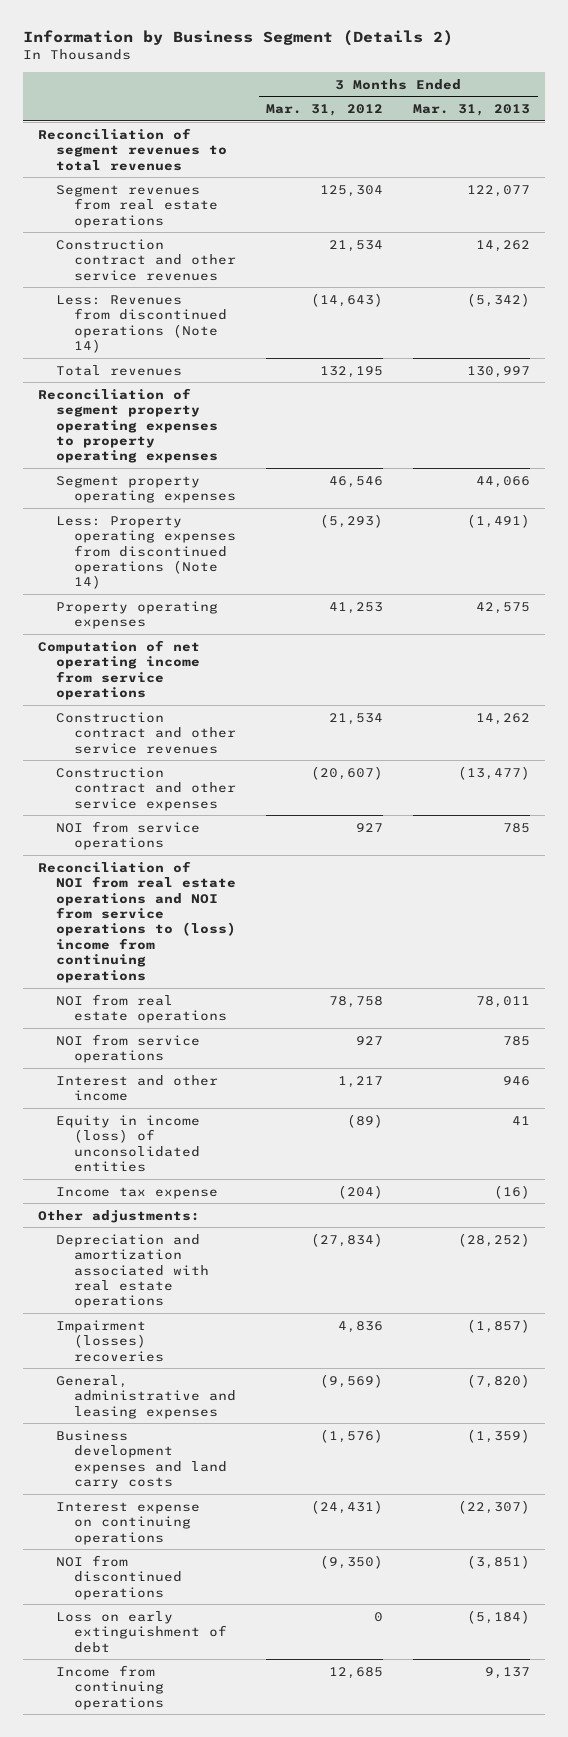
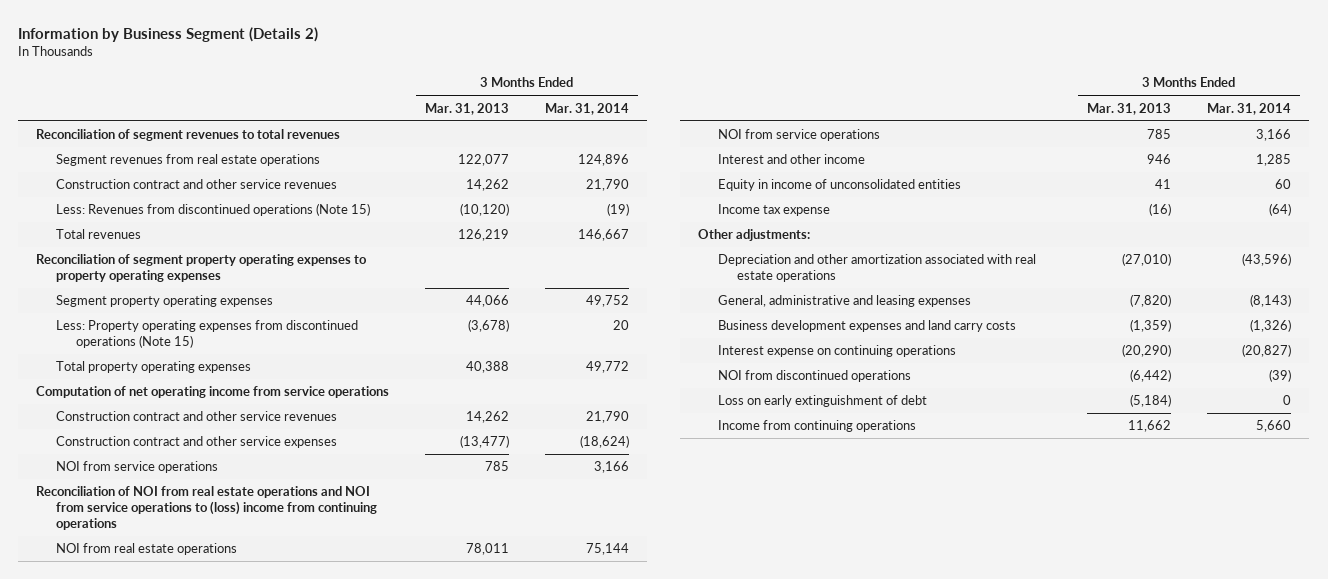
[266,104,384,117] Mar. 31, 2012 -> none
none -> [545,102,630,115] Mar. 31, 2014
[55,294,228,354] Less: Revenues from discontinued operations (Note 14) -> [56,203,371,217] Less: Revenues from discontinued operations (Note 15)
[467,292,531,307] (5,342) -> [460,203,510,217] (10,120)
[467,365,531,378] 130,997 -> [458,229,510,242] 126,219
[55,515,237,590] Less: Property operating expenses from discontinued operations (Note 14) -> [56,320,359,349] Less: Property operating expenses from discontinued operations (Note 15)
[467,513,531,528] (1,491) -> [468,319,510,333] (3,678)
[55,600,218,630] Property operating expenses -> [56,361,252,374] Total property operating expenses
[476,601,531,614] 42,575 -> [466,361,510,374] 40,388
[55,1114,201,1173] Equity in income (loss) of unconsolidated entities -> [717,179,961,192] Equity in income of unconsolidated entities
[55,1319,165,1362] Impairment (losses) recoveries -> none
[55,1233,210,1309] Depreciation and amortization associated with real estate operations -> [717,254,1036,283] Depreciation and other amortization associated with real estate operations
[458,1232,531,1247] (28,252) -> [1122,253,1172,267] (27,010)
[458,1499,531,1514] (22,307) -> [1122,344,1172,358] (20,290)
[467,1554,531,1569] (3,851) -> [1130,369,1172,383] (6,442)
[485,1666,531,1679] 9,137 -> [1128,420,1172,433] 11,662

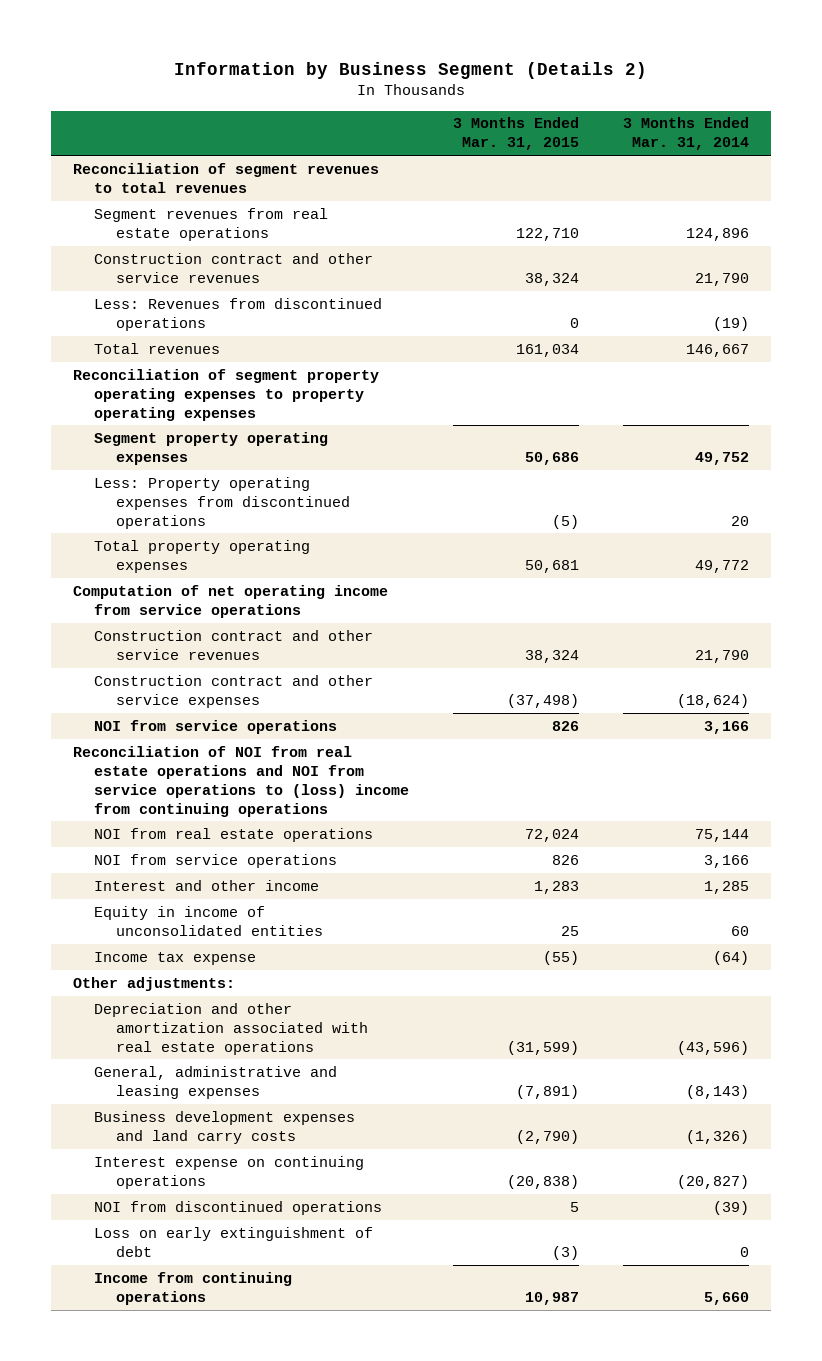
[425,102,510,115] Mar. 31, 2013 -> none
none -> [453,117,580,151] 3 Months Ended Mar. 31, 2015
[56,203,371,217] Less: Revenues from discontinued operations (Note 15) -> [94,297,383,331] Less: Revenues from discontinued operations
[56,320,359,349] Less: Property operating expenses from discontinued operations (Note 15) -> [94,476,350,529] Less: Property operating expenses from discontinued operations

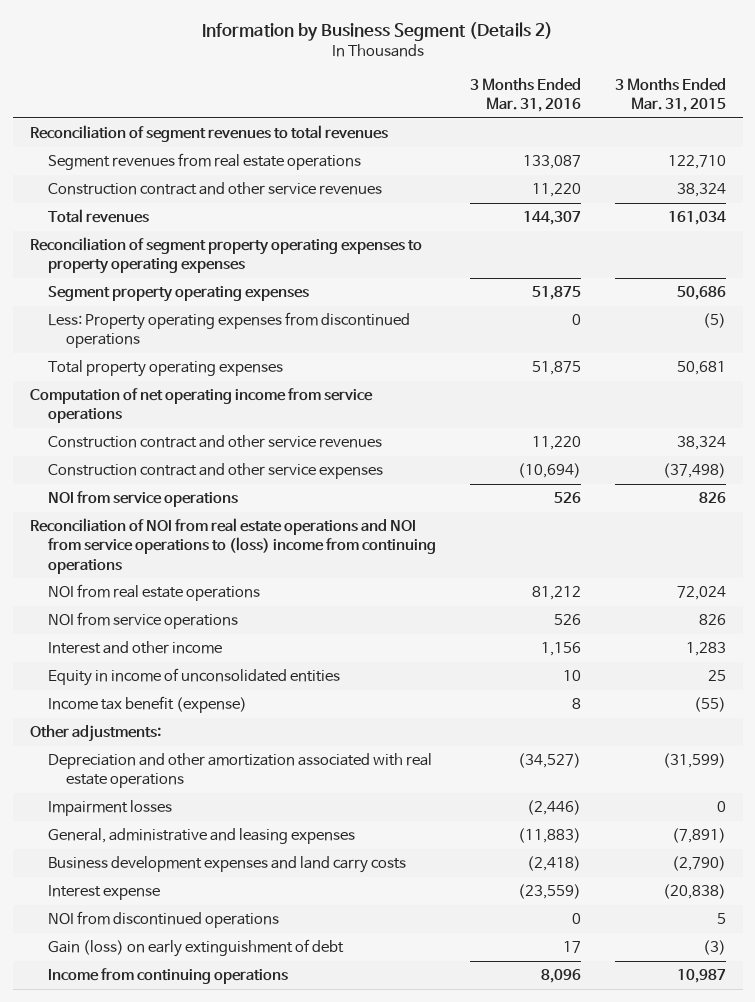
[622,117,749,151] 3 Months Ended Mar. 31, 2014 -> none
none -> [469,78,581,113] 3 Months Ended Mar. 31, 2016
[94,297,383,331] Less: Revenues from discontinued operations -> none
[94,951,257,965] Income tax expense -> [47,696,247,714] Income tax benefit (expense)
none -> [47,800,172,817] Impairment losses
[94,1155,365,1189] Interest expense on continuing operations -> [47,885,160,901] Interest expense
[94,1226,374,1257] Loss on early extinguishment of debt -> [47,939,344,958] Gain (loss) on early extinguishment of debt

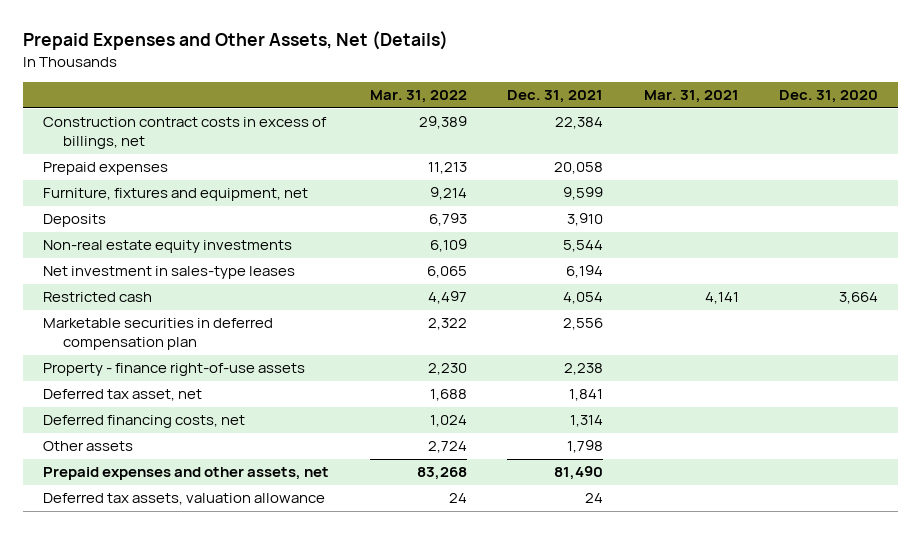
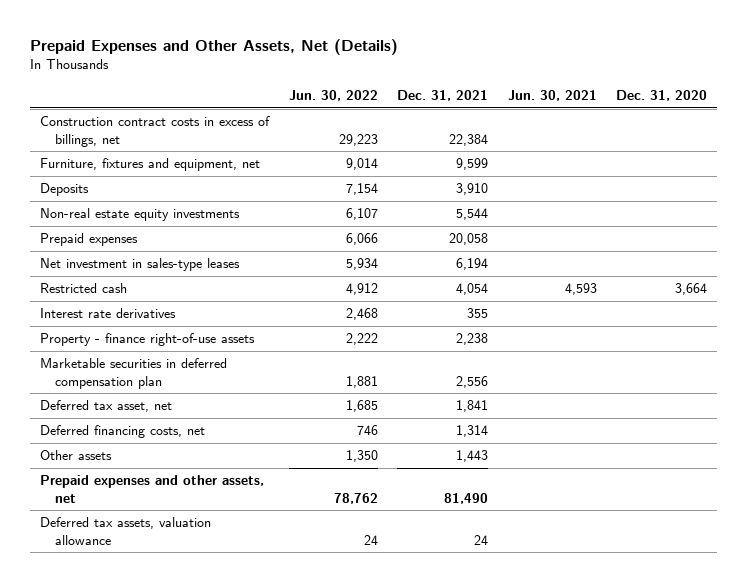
[369,90,467,104] Mar. 31, 2022 -> none
[643,90,739,104] Mar. 31, 2021 -> none
none -> [288,90,378,102] Jun. 30, 2022
none -> [507,90,597,102] Jun. 30, 2021
[43,162,169,176] Prepaid expenses -> [39,233,138,247] Prepaid expenses
none -> [39,308,176,319] Interest rate derivatives
[43,318,274,351] Marketable securities in deferred compensation plan -> [39,358,227,389] Marketable securities in deferred compensation plan
[567,440,604,454] 1,798 -> [456,450,489,463] 1,443

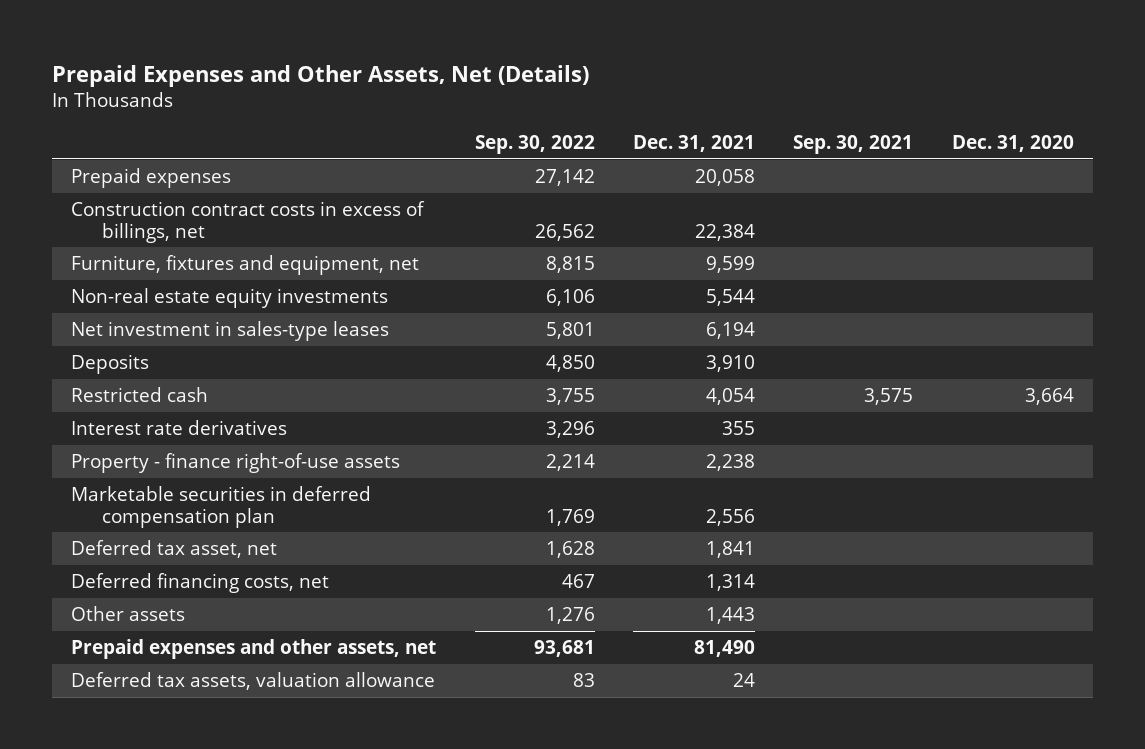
[288,90,378,102] Jun. 30, 2022 -> none
[507,90,597,102] Jun. 30, 2021 -> none
none -> [474,135,595,155] Sep. 30, 2022
none -> [793,135,914,155] Sep. 30, 2021
[39,233,138,247] Prepaid expenses -> [71,167,232,188] Prepaid expenses
[39,183,89,197] Deposits -> [71,353,150,374] Deposits

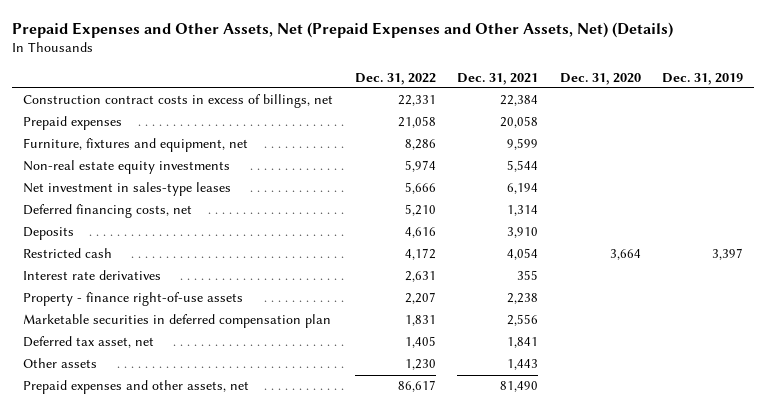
[52,64,590,87] Prepaid Expenses and Other Assets, Net (Details) -> [12,21,674,38] Prepaid Expenses and Other Assets, Net (Prepaid Expenses and Other Assets, Net) (Details)
[474,135,595,155] Sep. 30, 2022 -> none
[793,135,914,155] Sep. 30, 2021 -> none
none -> [354,72,436,85] Dec. 31, 2022
none -> [662,72,744,85] Dec. 31, 2019
[71,167,232,188] Prepaid expenses -> [23,116,123,131] Prepaid expenses
[71,572,330,593] Deferred financing costs, net -> [23,204,193,219] Deferred financing costs, net
[71,671,436,690] Deferred tax assets, valuation allowance -> none

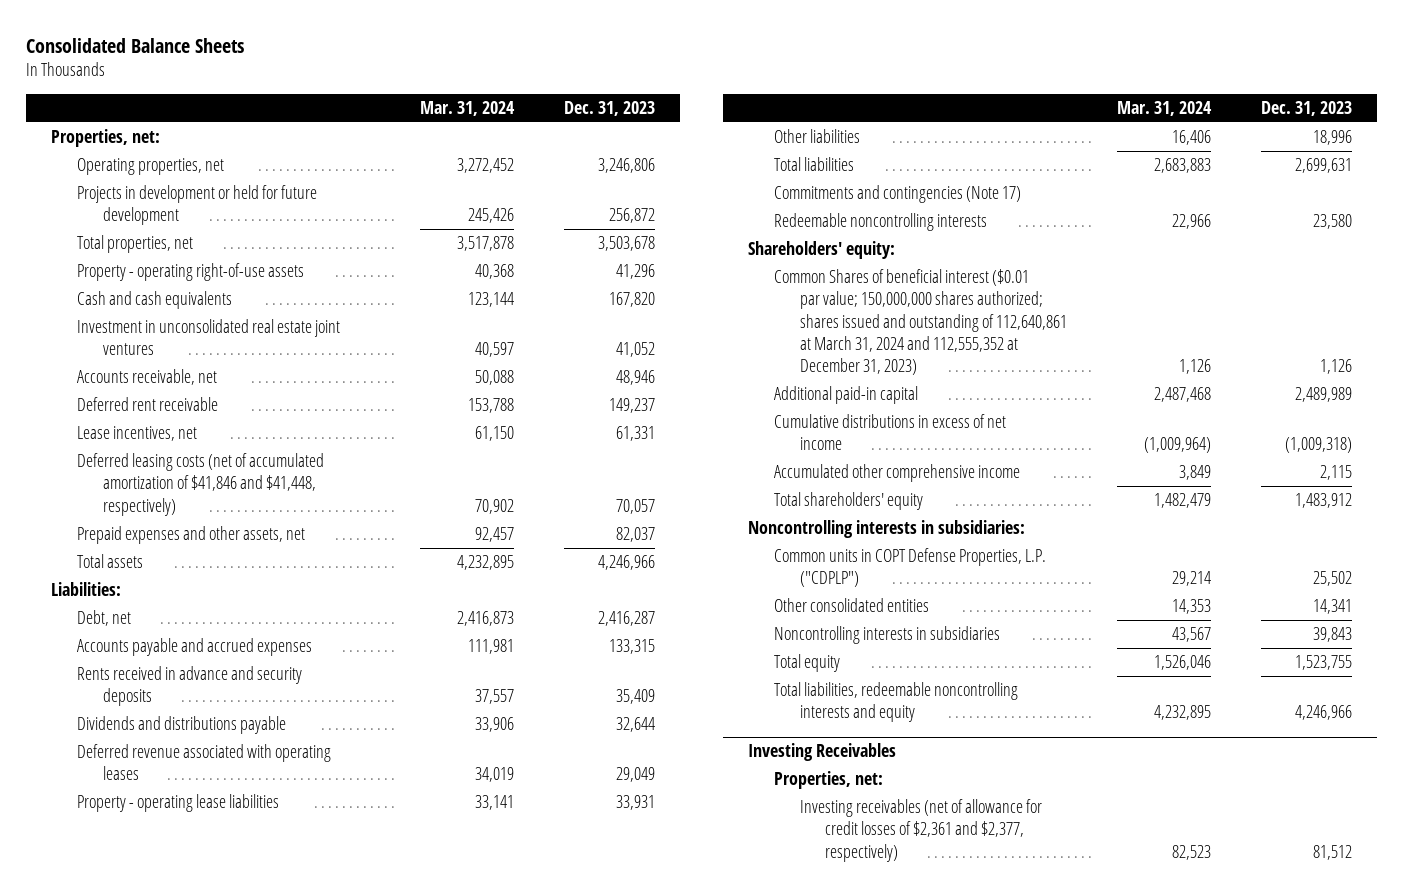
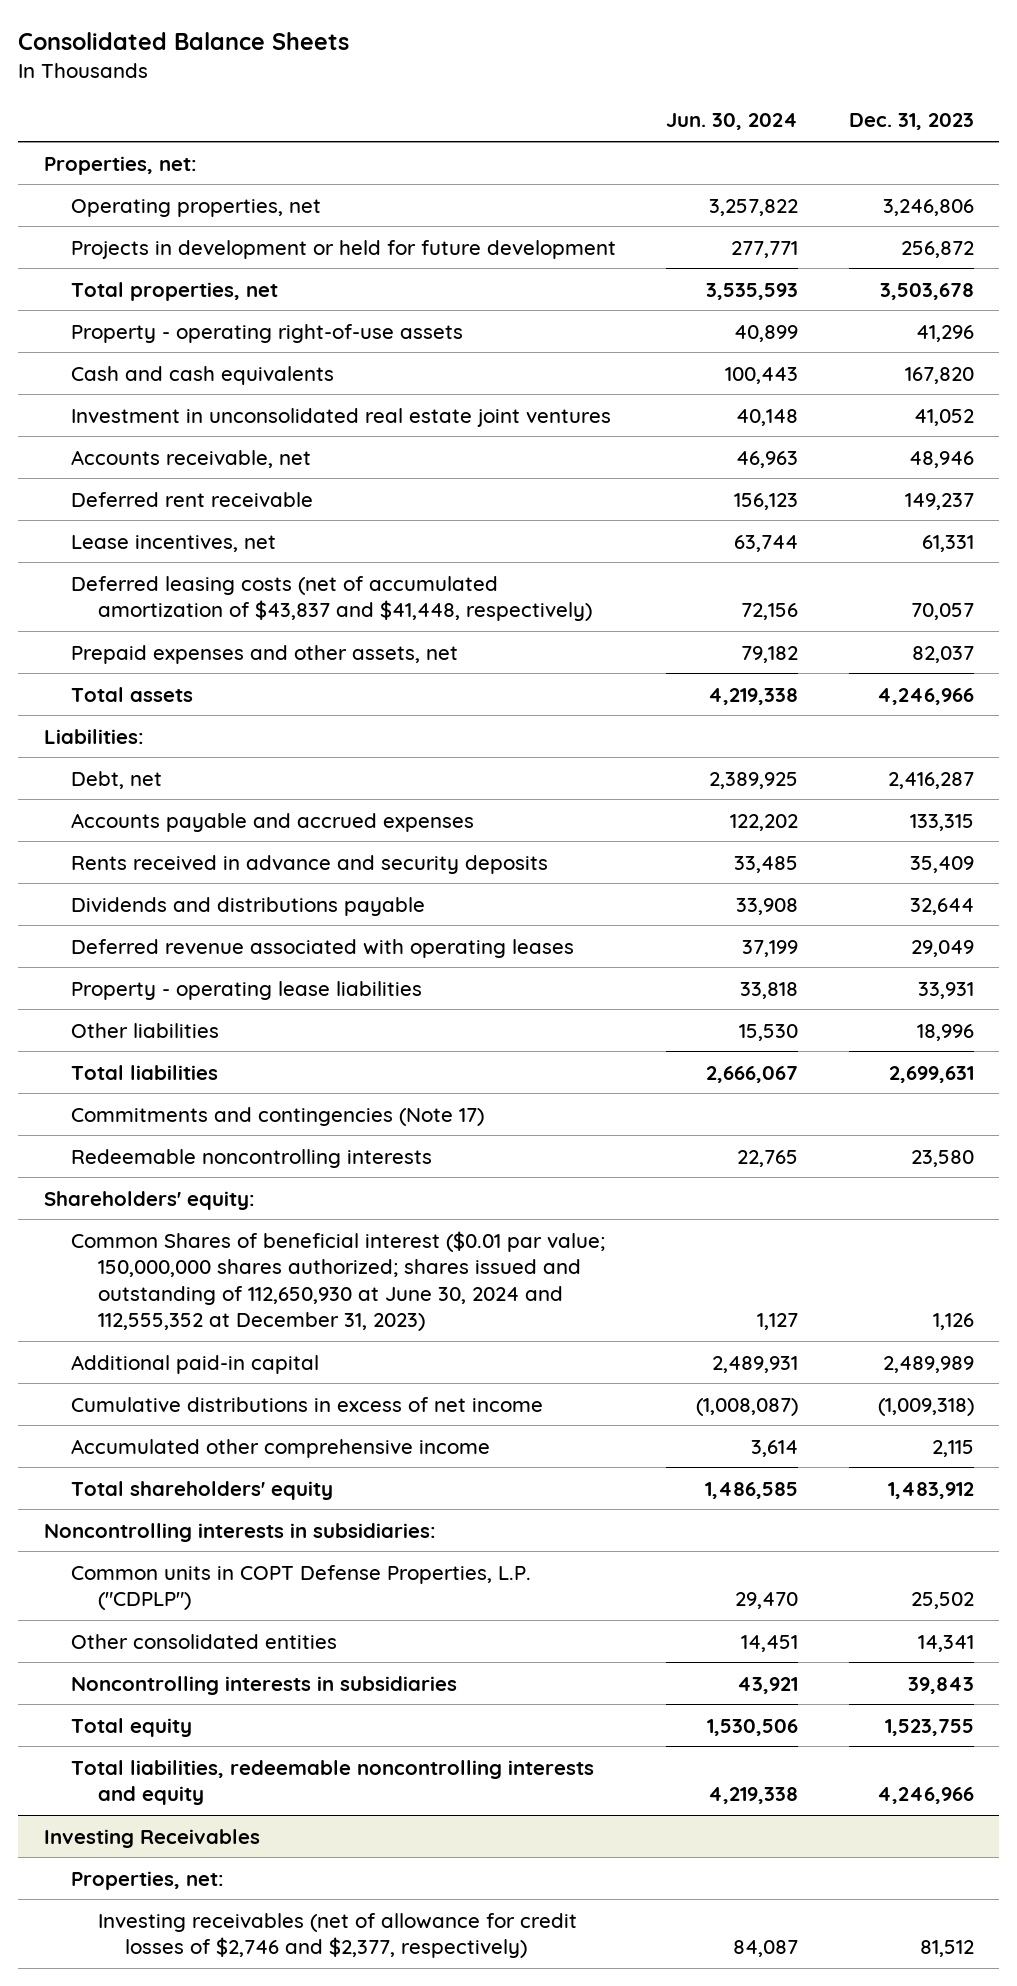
[419,100,515,116] Mar. 31, 2024 -> none
none -> [666,113,799,131] Jun. 30, 2024
[76,453,324,516] Deferred leasing costs (net of accumulated amortization of $41,846 and $41,448, respectively) -> [70,575,592,622] Deferred leasing costs (net of accumulated amortization of $43,837 and $41,448, respectively)
[773,269,1067,376] Common Shares of beneficial interest ($0.01 par value; 150,000,000 shares authorized; shares issued and outstanding of 112,640,861 at March 31, 2024 and 112,555,352 at December 31, 2023) -> [70,1230,605,1332] Common Shares of beneficial interest ($0.01 par value; 150,000,000 shares authorized; shares issued and outstanding of 112,650,930 at June 30, 2024 and 112,555,352 at December 31, 2023)
[799,799,1042,862] Investing receivables (net of allowance for credit losses of $2,361 and $2,377, respectively) -> [97,1912,577,1959] Investing receivables (net of allowance for credit losses of $2,746 and $2,377, respectively)

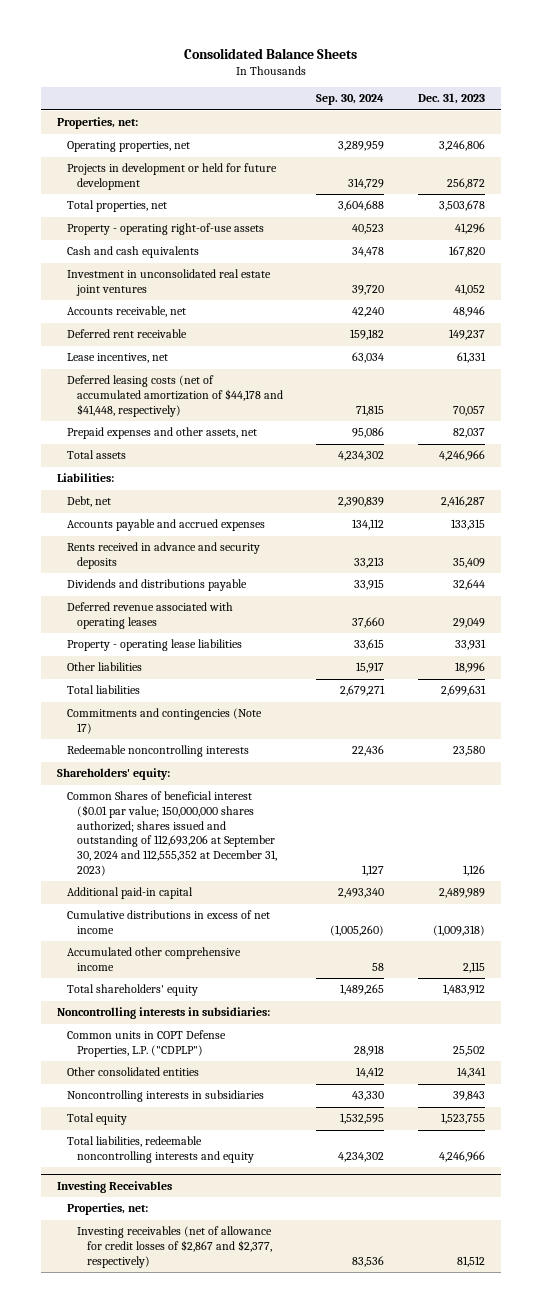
[666,113,799,131] Jun. 30, 2024 -> none
none -> [316,94,385,106] Sep. 30, 2024
[70,575,592,622] Deferred leasing costs (net of accumulated amortization of $43,837 and $41,448, respectively) -> [67,375,283,417] Deferred leasing costs (net of accumulated amortization of $44,178 and $41,448, respectively)
[70,1230,605,1332] Common Shares of beneficial interest ($0.01 par value; 150,000,000 shares authorized; shares issued and outstanding of 112,650,930 at June 30, 2024 and 112,555,352 at December 31, 2023) -> [67,791,277,876] Common Shares of beneficial interest ($0.01 par value; 150,000,000 shares authorized; shares issued and outstanding of 112,693,206 at September 30, 2024 and 112,555,352 at December 31, 2023)
[97,1912,577,1959] Investing receivables (net of allowance for credit losses of $2,746 and $2,377, respectively) -> [76,1226,272,1268] Investing receivables (net of allowance for credit losses of $2,867 and $2,377, respectively)

